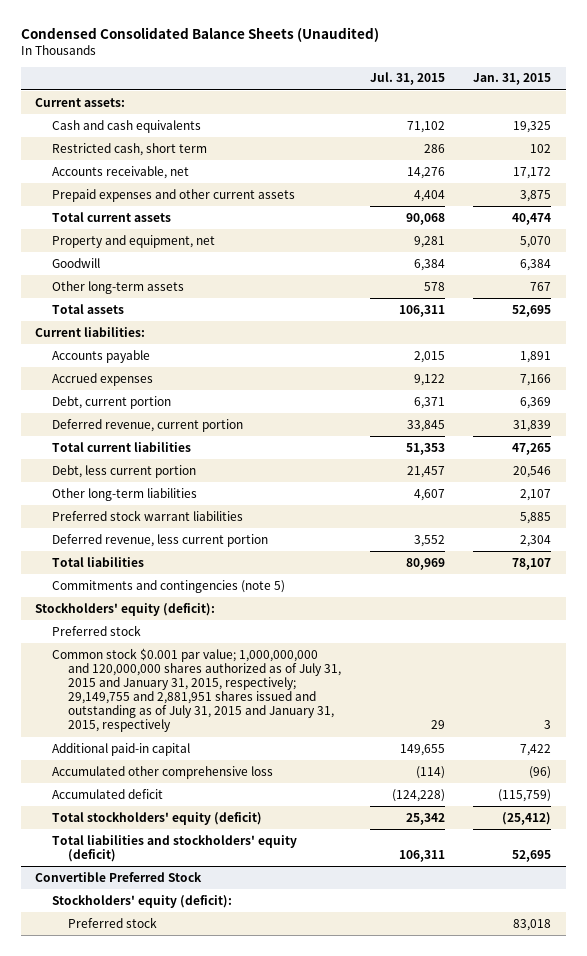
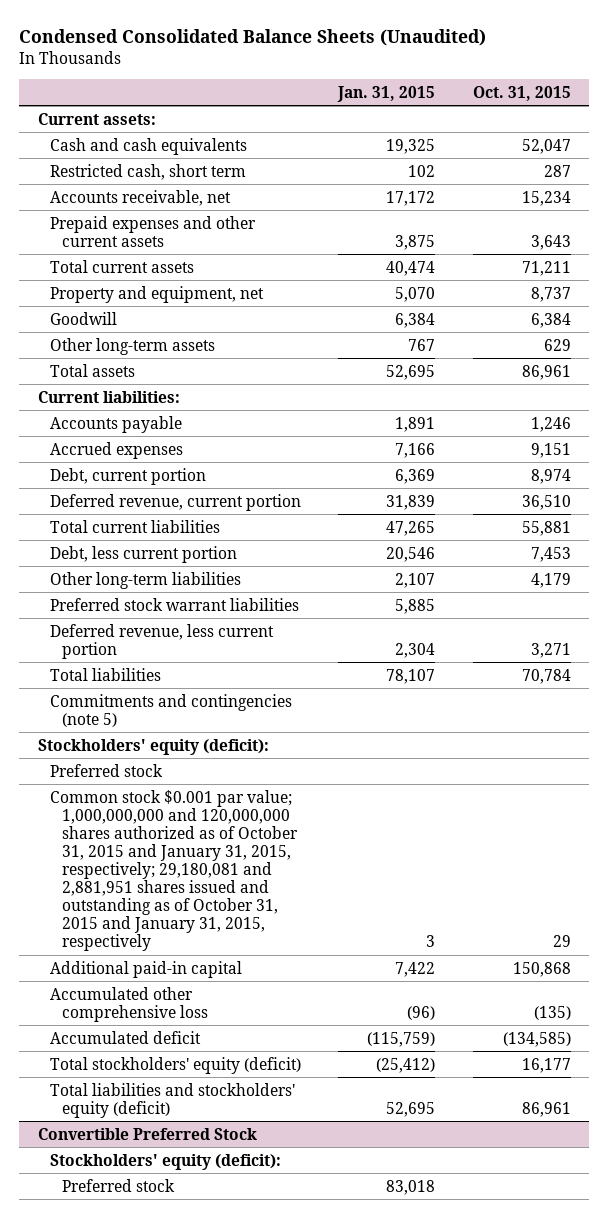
[369,72,445,86] Jul. 31, 2015 -> none
none -> [472,85,571,101] Oct. 31, 2015
[51,647,342,733] Common stock $0.001 par value; 1,000,000,000 and 120,000,000 shares authorized as of July 31, 2015 and January 31, 2015, respectively; 29,149,755 and 2,881,951 shares issued and outstanding as of July 31, 2015 and January 31, 2015, respectively -> [49,789,298,952] Common stock $0.001 par value; 1,000,000,000 and 120,000,000 shares authorized as of October 31, 2015 and January 31, 2015, respectively; 29,180,081 and 2,881,951 shares issued and outstanding as of October 31, 2015 and January 31, 2015, respectively

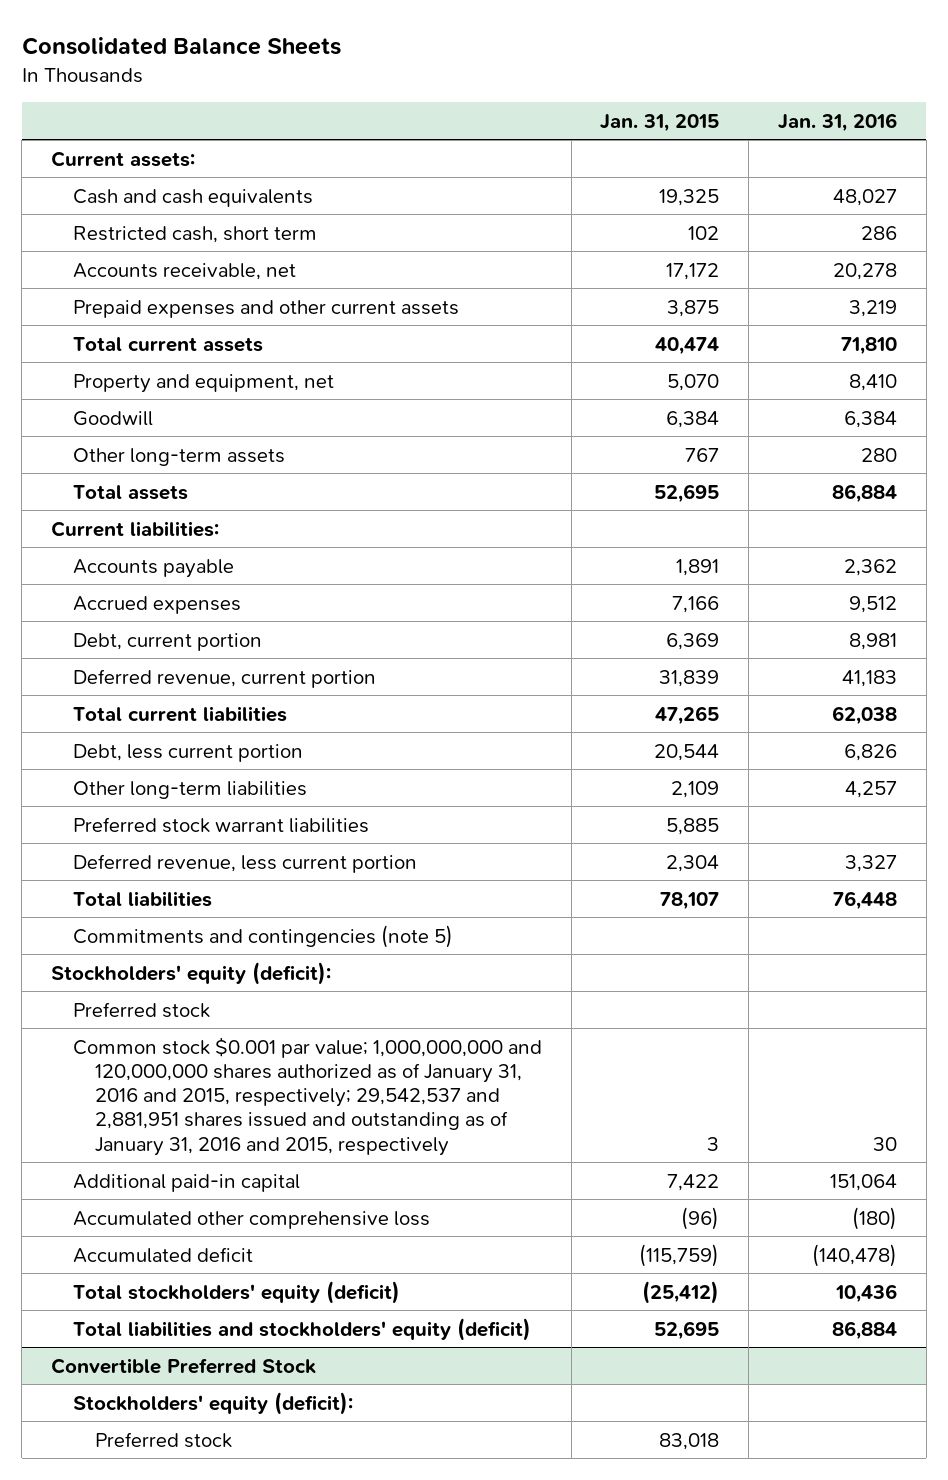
[19,29,487,47] Condensed Consolidated Balance Sheets (Unaudited) -> [21,36,341,55] Consolidated Balance Sheets
[472,85,571,101] Oct. 31, 2015 -> none
none -> [778,112,898,132] Jan. 31, 2016
[386,546,436,562] 20,546 -> [654,743,720,761] 20,544
[395,572,436,588] 2,107 -> [671,780,720,798] 2,109
[49,789,298,952] Common stock $0.001 par value; 1,000,000,000 and 120,000,000 shares authorized as of October 31, 2015 and January 31, 2015, respectively; 29,180,081 and 2,881,951 shares issued and outstanding as of October 31, 2015 and January 31, 2015, respectively -> [72,1036,542,1156] Common stock $0.001 par value; 1,000,000,000 and 120,000,000 shares authorized as of January 31, 2016 and 2015, respectively; 29,542,537 and 2,881,951 shares issued and outstanding as of January 31, 2016 and 2015, respectively

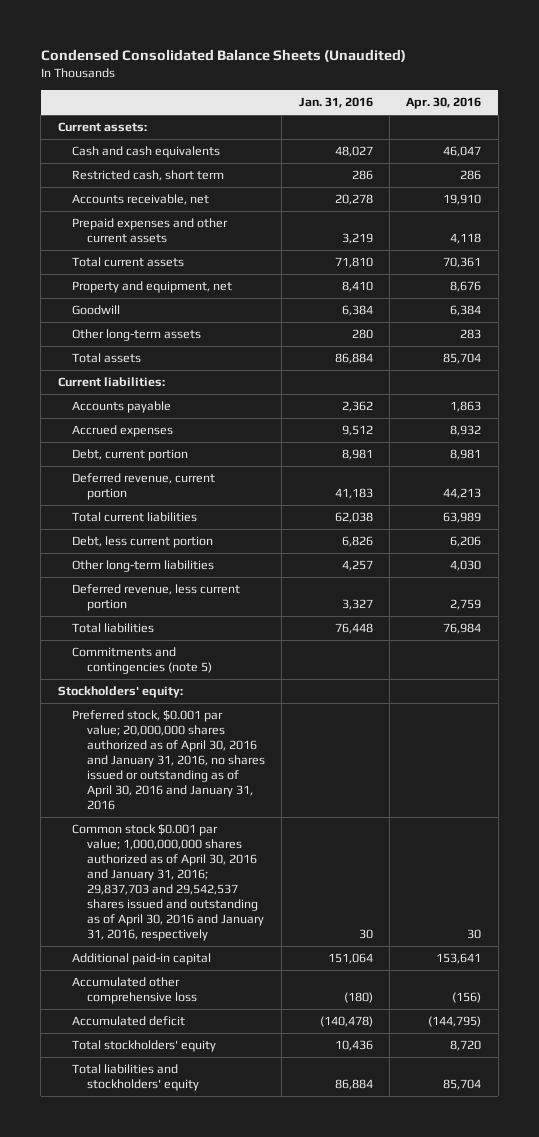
[21,36,341,55] Consolidated Balance Sheets -> [40,49,406,63] Condensed Consolidated Balance Sheets (Unaudited)
[600,113,720,132] Jan. 31, 2015 -> none
none -> [406,97,482,110] Apr. 30, 2016
[72,816,369,833] Preferred stock warrant liabilities -> none
[51,961,332,985] Stockholders' equity (deficit): -> [57,686,183,699] Stockholders' equity:
[72,1001,210,1018] Preferred stock -> [72,710,265,810] Preferred stock, $0.001 par value; 20,000,000 shares authorized as of April 30, 2016 and January 31, 2016, no shares issued or outstanding as of April 30, 2016 and January 31, 2016
[72,1036,542,1156] Common stock $0.001 par value; 1,000,000,000 and 120,000,000 shares authorized as of January 31, 2016 and 2015, respectively; 29,542,537 and 2,881,951 shares issued and outstanding as of January 31, 2016 and 2015, respectively -> [72,824,264,941] Common stock $0.001 par value; 1,000,000,000 shares authorized as of April 30, 2016 and January 31, 2016; 29,837,703 and 29,542,537 shares issued and outstanding as of April 30, 2016 and January 31, 2016, respectively
[51,1357,317,1374] Convertible Preferred Stock -> none
[72,1391,353,1415] Stockholders' equity (deficit): -> none
[94,1431,232,1448] Preferred stock -> none
[72,1280,400,1304] Total stockholders' equity (deficit) -> [72,1040,217,1053] Total stockholders' equity
[72,1317,531,1341] Total liabilities and stockholders' equity (deficit) -> [72,1064,199,1092] Total liabilities and stockholders' equity

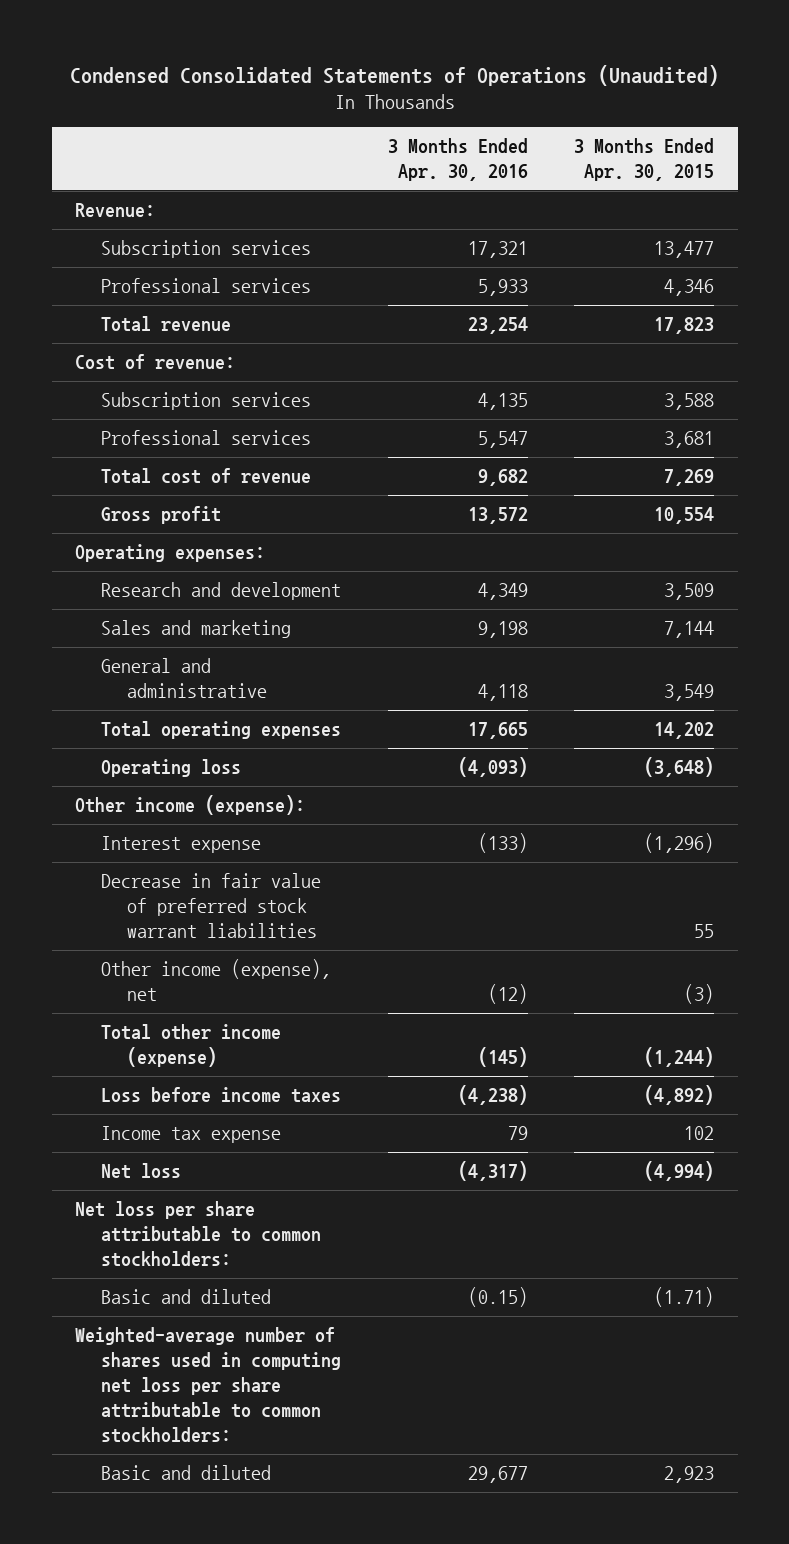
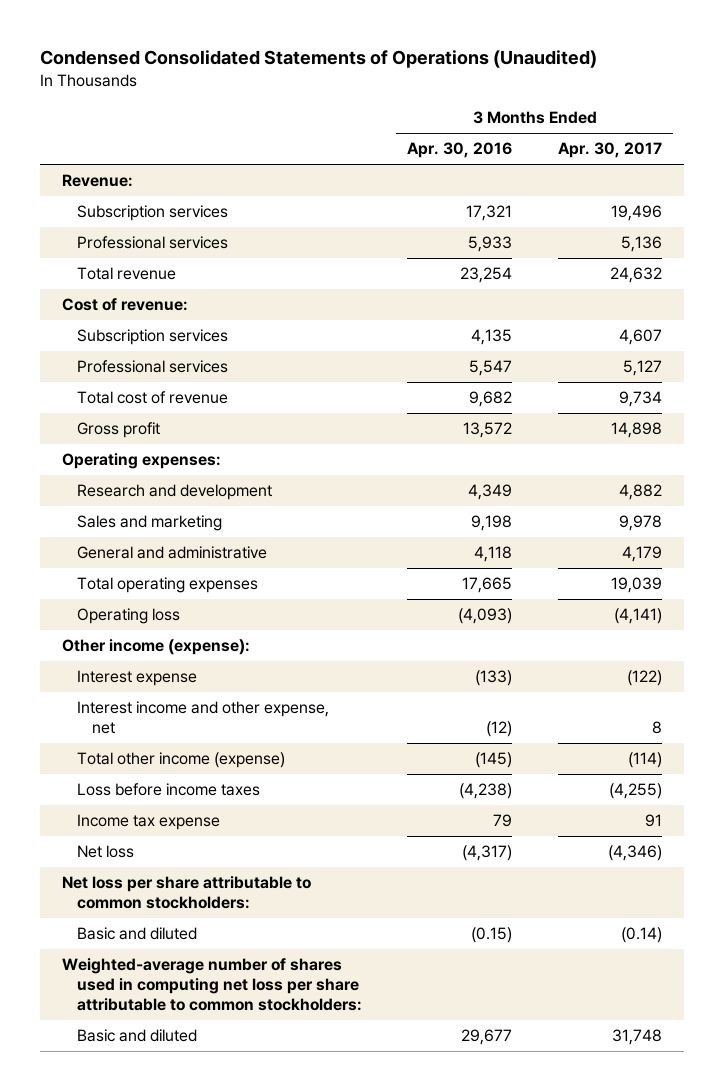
[574,138,715,182] 3 Months Ended Apr. 30, 2015 -> none
none -> [557,142,662,159] Apr. 30, 2017
[101,873,322,939] Decrease in fair value of preferred stock warrant liabilities -> none
[101,959,332,1002] Other income (expense), net -> [77,701,330,734] Interest income and other expense, net

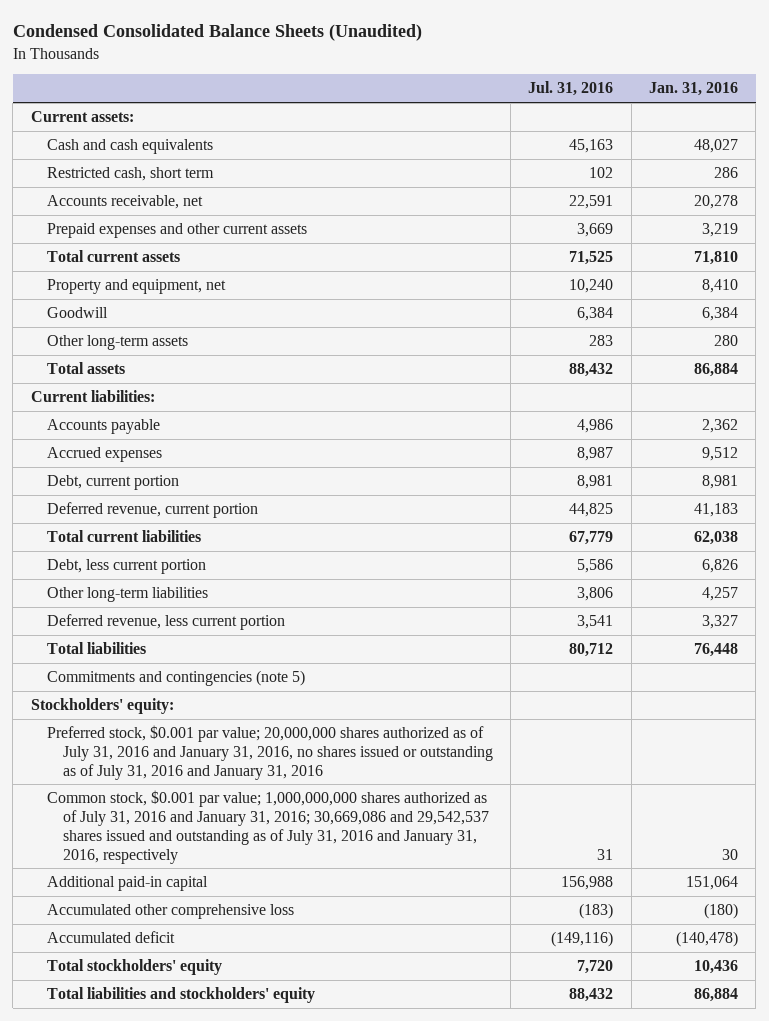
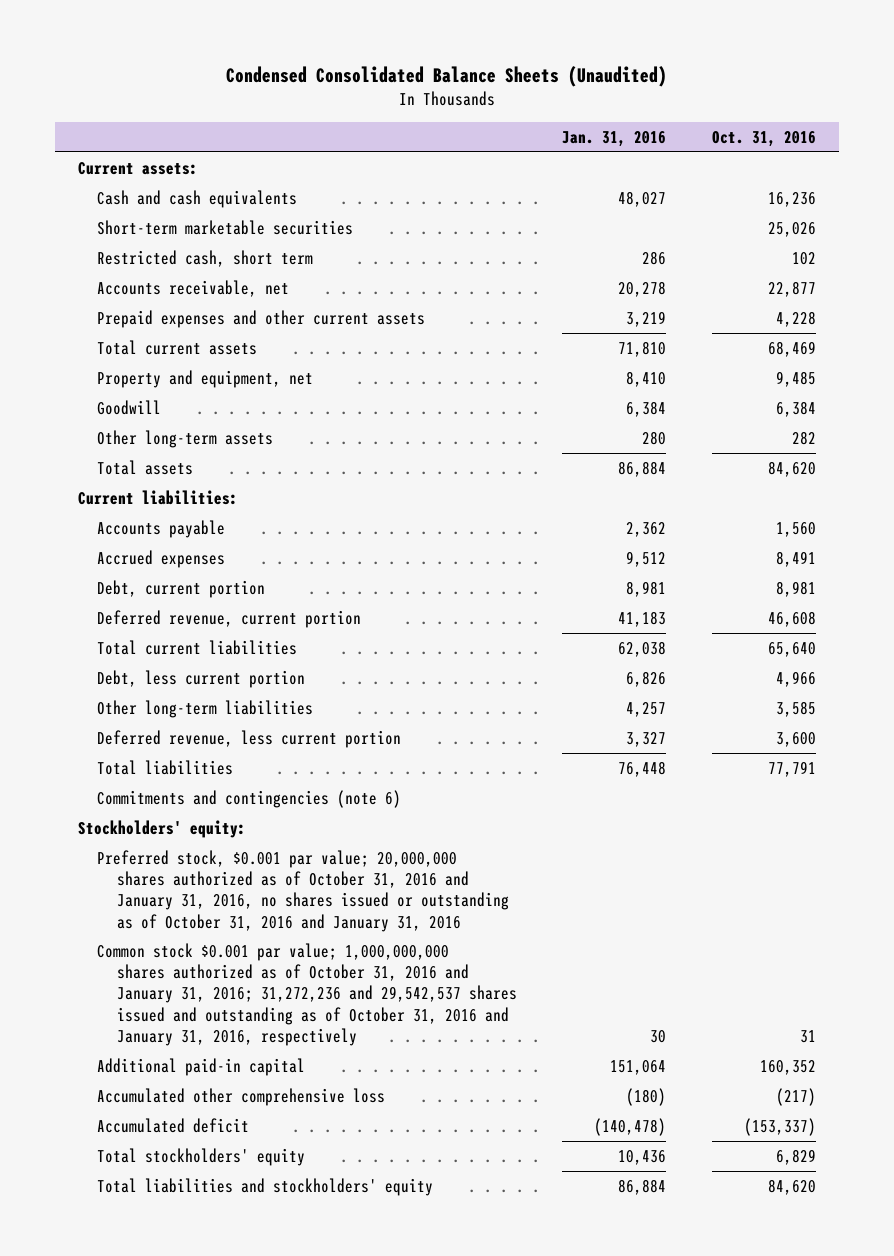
[528,81,614,97] Jul. 31, 2016 -> none
none -> [711,130,816,147] Oct. 31, 2016
none -> [97,219,354,235] Short-term marketable securities
[46,669,305,686] Commitments and contingencies (note 5) -> [97,789,402,808] Commitments and contingencies (note 6)
[46,724,493,780] Preferred stock, $0.001 par value; 20,000,000 shares authorized as of July 31, 2016 and January 31, 2016, no shares issued or outstanding as of July 31, 2016 and January 31, 2016 -> [97,849,509,932] Preferred stock, $0.001 par value; 20,000,000 shares authorized as of October 31, 2016 and January 31, 2016, no shares issued or outstanding as of October 31, 2016 and January 31, 2016
[46,789,489,864] Common stock, $0.001 par value; 1,000,000,000 shares authorized as of July 31, 2016 and January 31, 2016; 30,669,086 and 29,542,537 shares issued and outstanding as of July 31, 2016 and January 31, 2016, respectively -> [97,942,517,1046] Common stock $0.001 par value; 1,000,000,000 shares authorized as of October 31, 2016 and January 31, 2016; 31,272,236 and 29,542,537 shares issued and outstanding as of October 31, 2016 and January 31, 2016, respectively

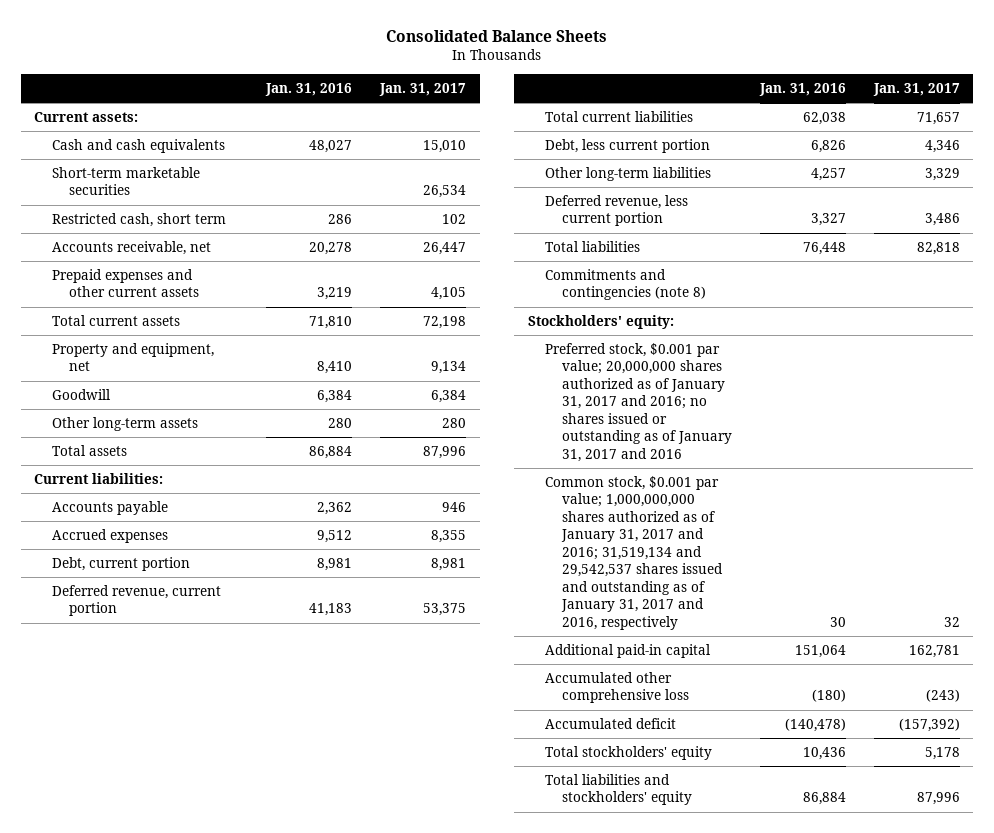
[226,65,668,87] Condensed Consolidated Balance Sheets (Unaudited) -> [385,29,607,42] Consolidated Balance Sheets
[711,130,816,147] Oct. 31, 2016 -> none
none -> [379,82,467,96] Jan. 31, 2017
[97,789,402,808] Commitments and contingencies (note 6) -> [545,268,707,301] Commitments and contingencies (note 8)
[97,849,509,932] Preferred stock, $0.001 par value; 20,000,000 shares authorized as of October 31, 2016 and January 31, 2016, no shares issued or outstanding as of October 31, 2016 and January 31, 2016 -> [545,342,733,462] Preferred stock, $0.001 par value; 20,000,000 shares authorized as of January 31, 2017 and 2016; no shares issued or outstanding as of January 31, 2017 and 2016
[97,942,517,1046] Common stock $0.001 par value; 1,000,000,000 shares authorized as of October 31, 2016 and January 31, 2016; 31,272,236 and 29,542,537 shares issued and outstanding as of October 31, 2016 and January 31, 2016, respectively -> [545,475,724,630] Common stock, $0.001 par value; 1,000,000,000 shares authorized as of January 31, 2017 and 2016; 31,519,134 and 29,542,537 shares issued and outstanding as of January 31, 2017 and 2016, respectively

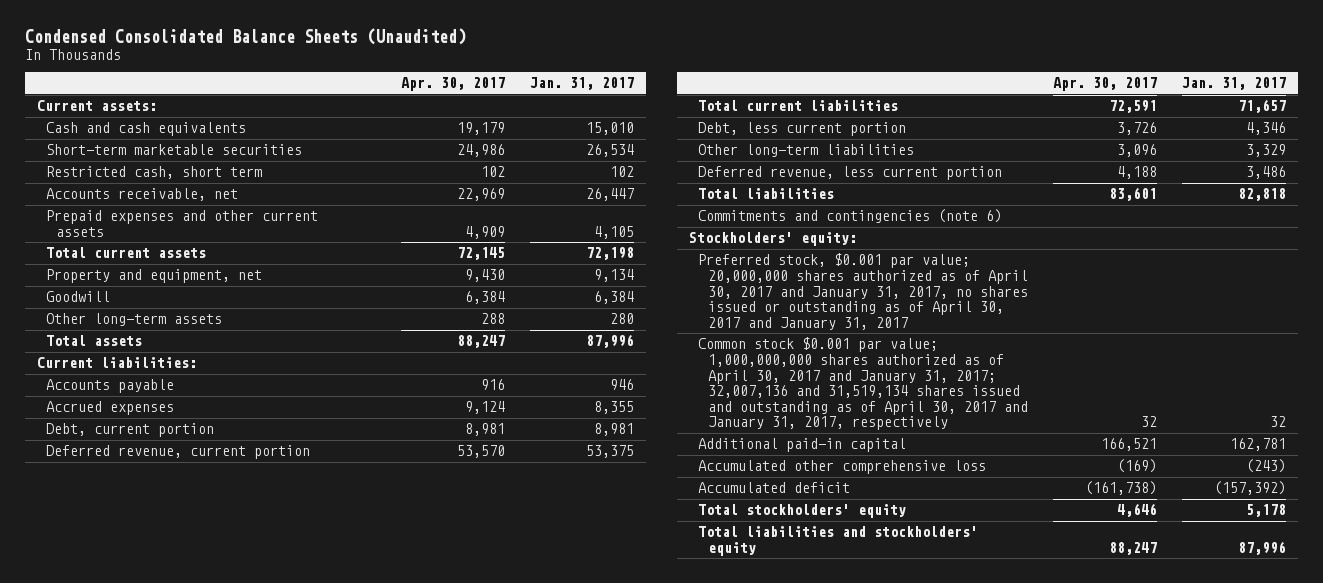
[385,29,607,42] Consolidated Balance Sheets -> [24,28,466,46] Condensed Consolidated Balance Sheets (Unaudited)
[265,82,353,96] Jan. 31, 2016 -> none
none -> [400,77,505,92] Apr. 30, 2017
[545,268,707,301] Commitments and contingencies (note 8) -> [698,209,1003,224] Commitments and contingencies (note 6)
[545,342,733,462] Preferred stock, $0.001 par value; 20,000,000 shares authorized as of January 31, 2017 and 2016; no shares issued or outstanding as of January 31, 2017 and 2016 -> [698,253,1028,330] Preferred stock, $0.001 par value; 20,000,000 shares authorized as of April 30, 2017 and January 31, 2017, no shares issued or outstanding as of April 30, 2017 and January 31, 2017
[545,475,724,630] Common stock, $0.001 par value; 1,000,000,000 shares authorized as of January 31, 2017 and 2016; 31,519,134 and 29,542,537 shares issued and outstanding as of January 31, 2017 and 2016, respectively -> [698,337,1028,431] Common stock $0.001 par value; 1,000,000,000 shares authorized as of April 30, 2017 and January 31, 2017; 32,007,136 and 31,519,134 shares issued and outstanding as of April 30, 2017 and January 31, 2017, respectively

